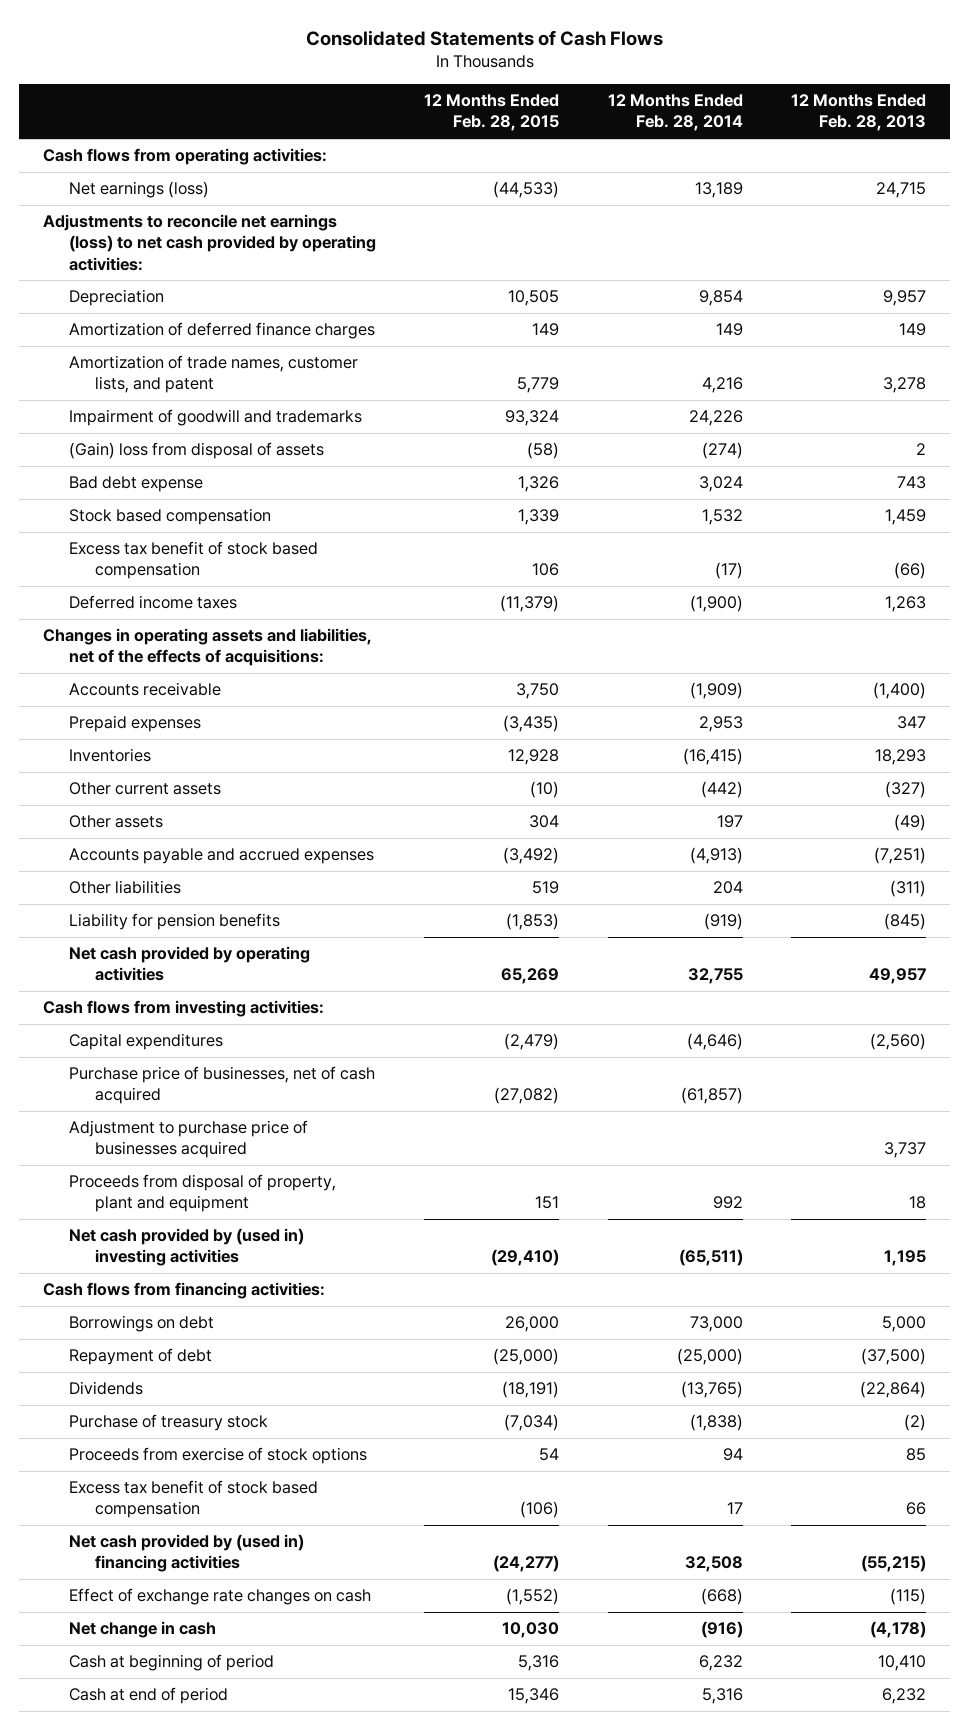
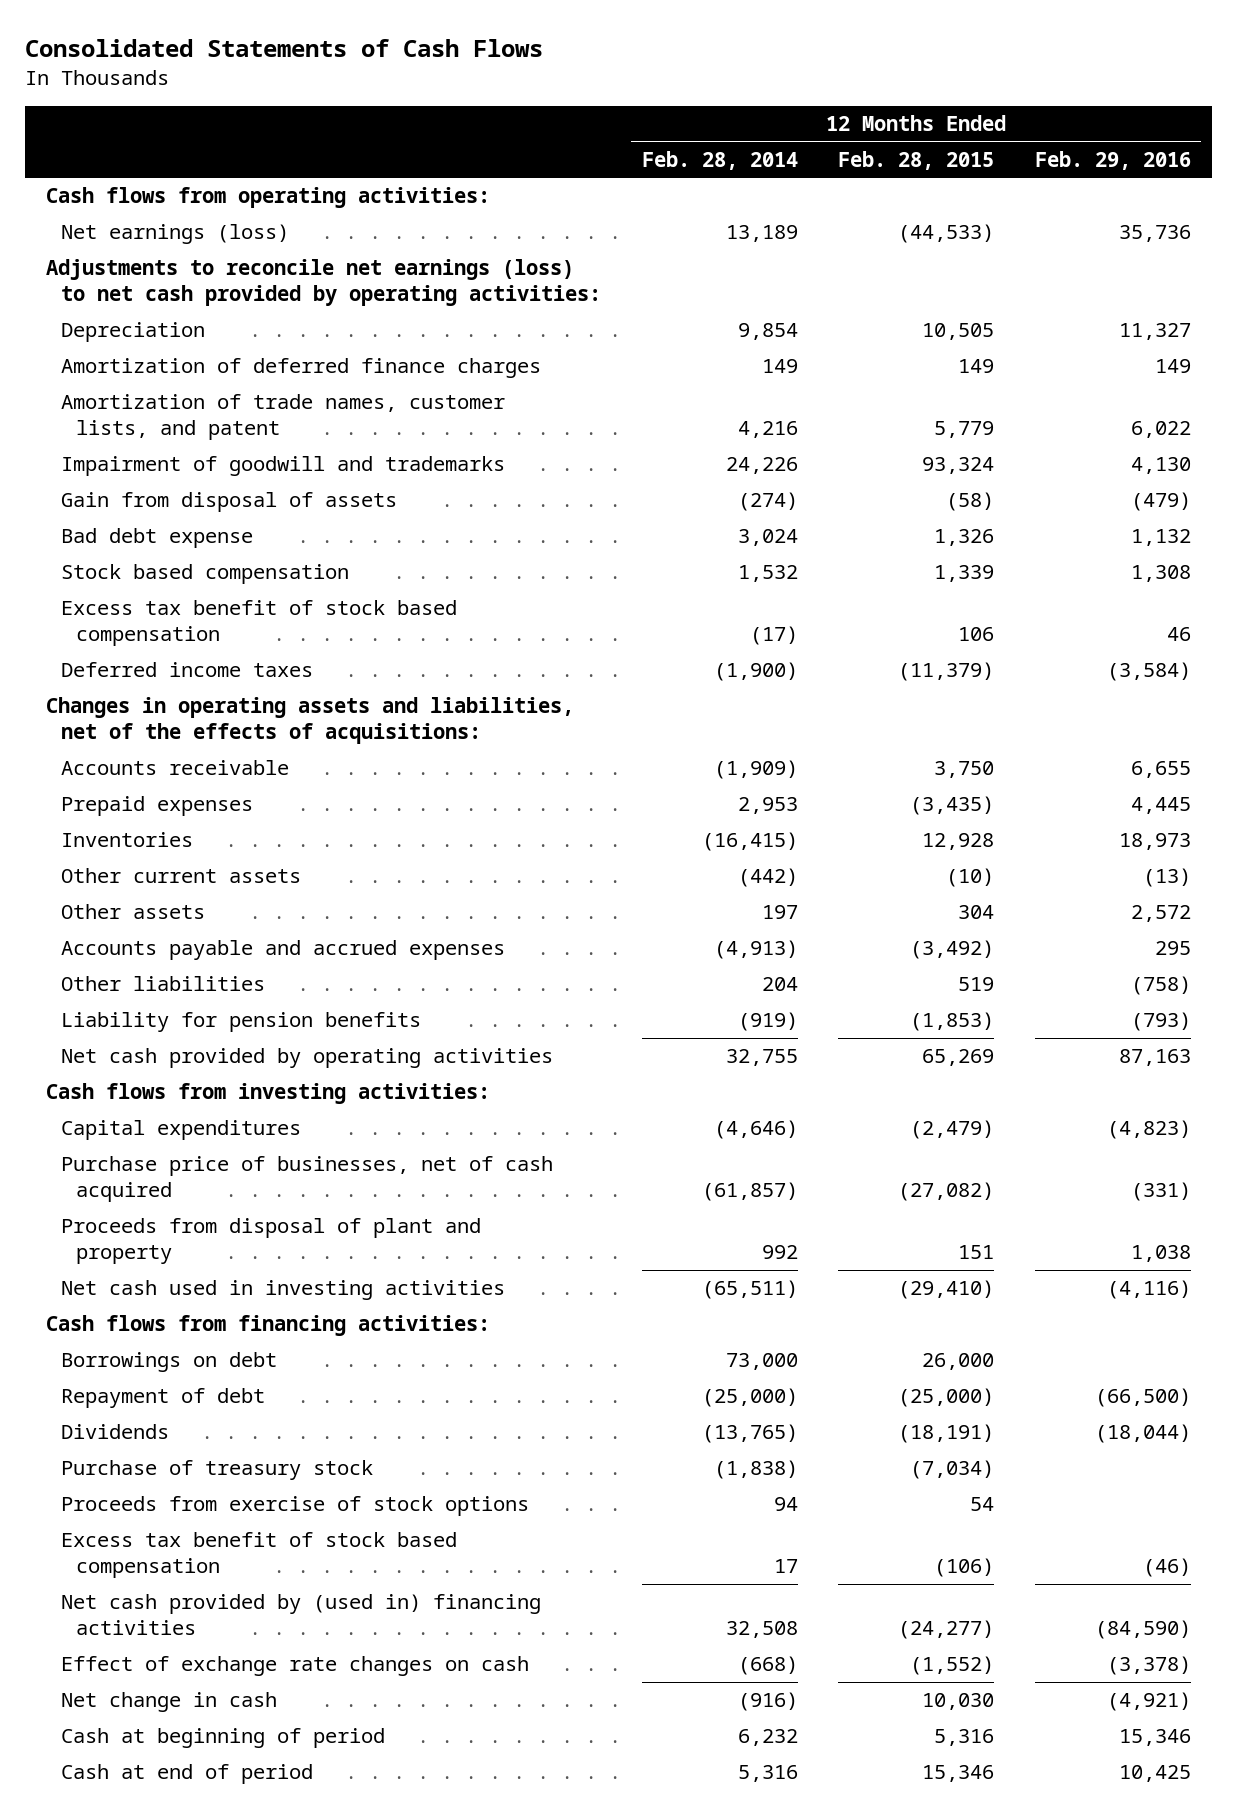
[790,94,926,132] 12 Months Ended Feb. 28, 2013 -> none
none -> [1035,150,1192,170] Feb. 29, 2016
[69,442,325,460] (Gain) loss from disposal of assets -> [60,492,397,513] Gain from disposal of assets
[69,1120,309,1159] Adjustment to purchase price of businesses acquired -> none
[69,1174,337,1213] Proceeds from disposal of property, plant and equipment -> [60,1218,481,1265] Proceeds from disposal of plant and property
[69,1228,305,1267] Net cash provided by (used in) investing activities -> [60,1280,505,1301] Net cash used in investing activities

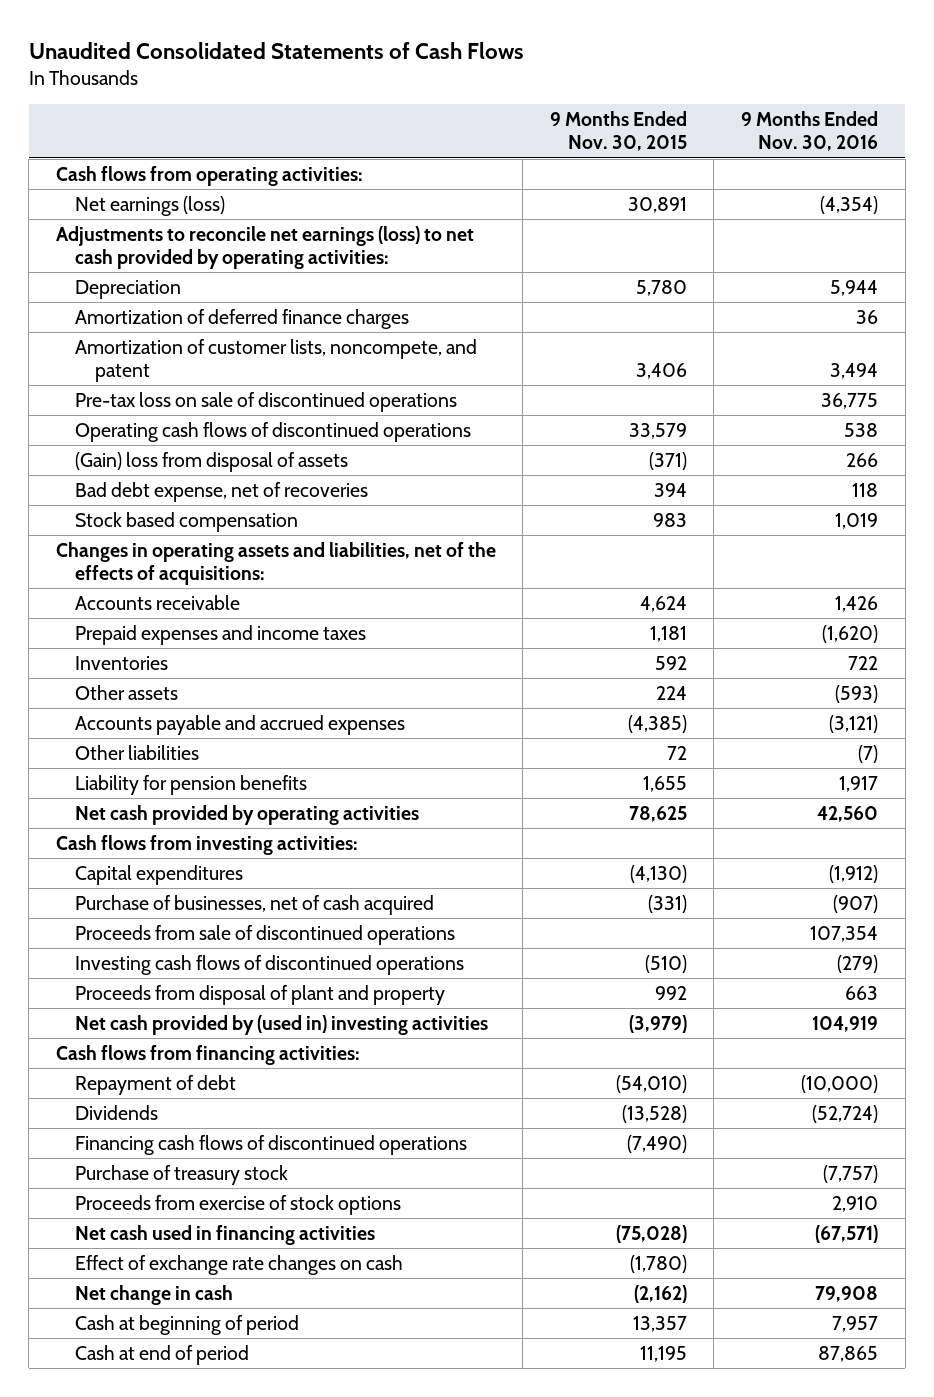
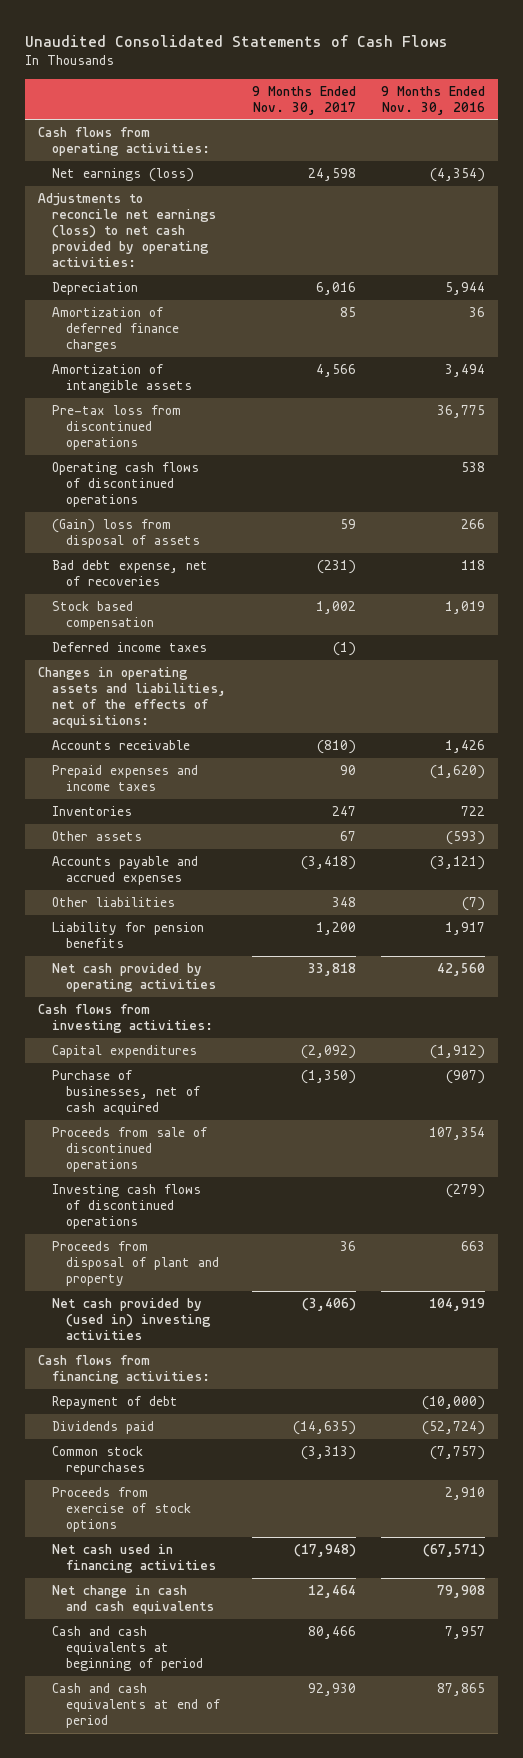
[549,111,687,152] 9 Months Ended Nov. 30, 2015 -> none
none -> [251,85,356,115] 9 Months Ended Nov. 30, 2017
[75,338,478,382] Amortization of customer lists, noncompete, and patent -> [52,363,193,394] Amortization of intangible assets
[75,391,458,412] Pre-tax loss on sale of discontinued operations -> [52,404,182,451] Pre-tax loss from discontinued operations
none -> [52,641,208,652] Deferred income taxes
[75,1134,468,1155] Financing cash flows of discontinued operations -> none
[75,1104,159,1120] Dividends -> [52,1420,155,1434] Dividends paid
[75,1164,289,1185] Purchase of treasury stock -> [52,1445,146,1476] Common stock repurchases
[75,1254,404,1275] Effect of exchange rate changes on cash -> none
[75,1284,234,1305] Net change in cash -> [52,1584,215,1615] Net change in cash and cash equivalents
[75,1314,300,1335] Cash at beginning of period -> [52,1625,204,1672] Cash and cash equivalents at beginning of period
[75,1344,250,1365] Cash at end of period -> [52,1682,221,1729] Cash and cash equivalents at end of period

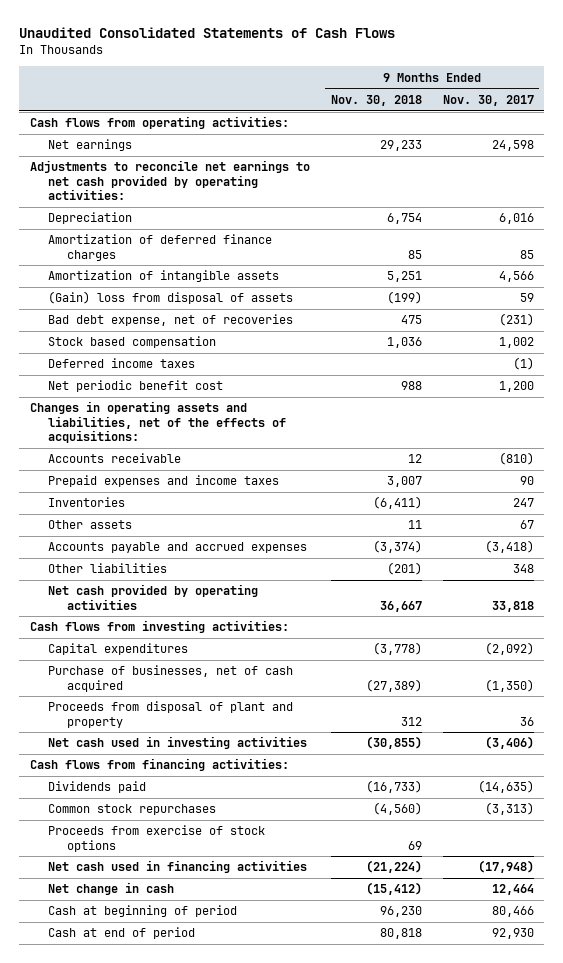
[381,85,486,115] 9 Months Ended Nov. 30, 2016 -> none
none -> [330,94,422,106] Nov. 30, 2018
[52,167,195,182] Net earnings (loss) -> [48,139,133,152] Net earnings
[37,192,217,268] Adjustments to reconcile net earnings (loss) to net cash provided by operating activities: -> [29,160,310,201] Adjustments to reconcile net earnings to net cash provided by operating activities:
[52,404,182,451] Pre-tax loss from discontinued operations -> none
[52,461,200,508] Operating cash flows of discontinued operations -> none
none -> [48,380,224,393] Net periodic benefit cost
[52,921,205,949] Liability for pension benefits -> none
[52,1126,208,1173] Proceeds from sale of discontinued operations -> none
[52,1183,202,1230] Investing cash flows of discontinued operations -> none
[52,1297,212,1341] Net cash provided by (used in) investing activities -> [48,736,308,750] Net cash used in investing activities
[52,1395,179,1409] Repayment of debt -> none
[52,1584,215,1615] Net change in cash and cash equivalents -> [48,882,175,896] Net change in cash
[52,1625,204,1672] Cash and cash equivalents at beginning of period -> [48,905,238,918] Cash at beginning of period
[52,1682,221,1729] Cash and cash equivalents at end of period -> [48,927,196,940] Cash at end of period

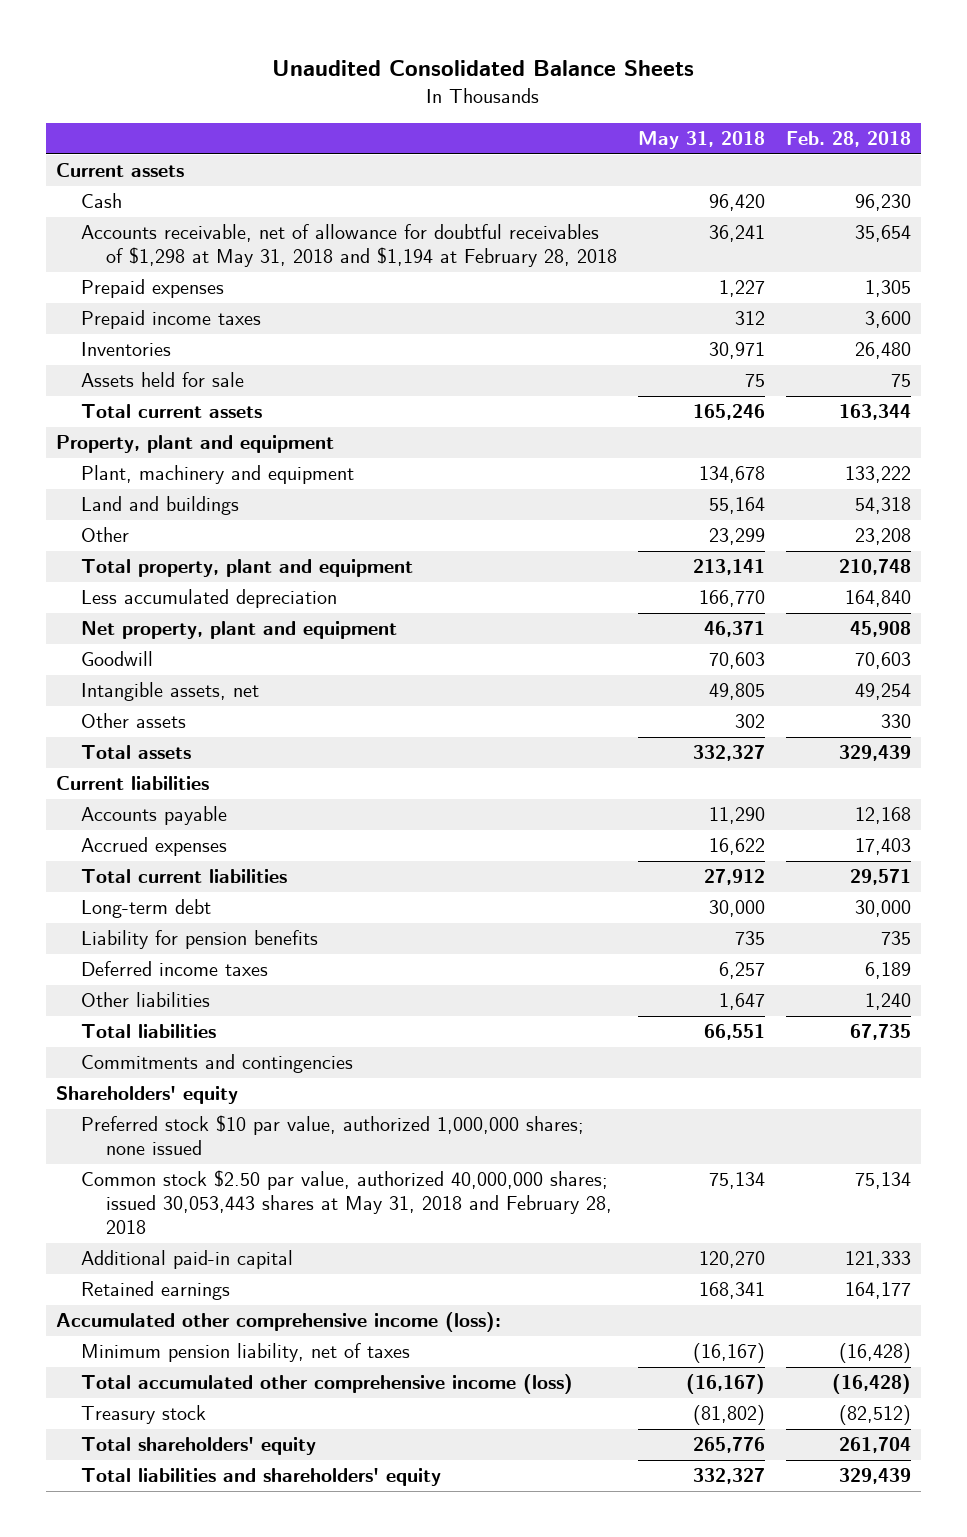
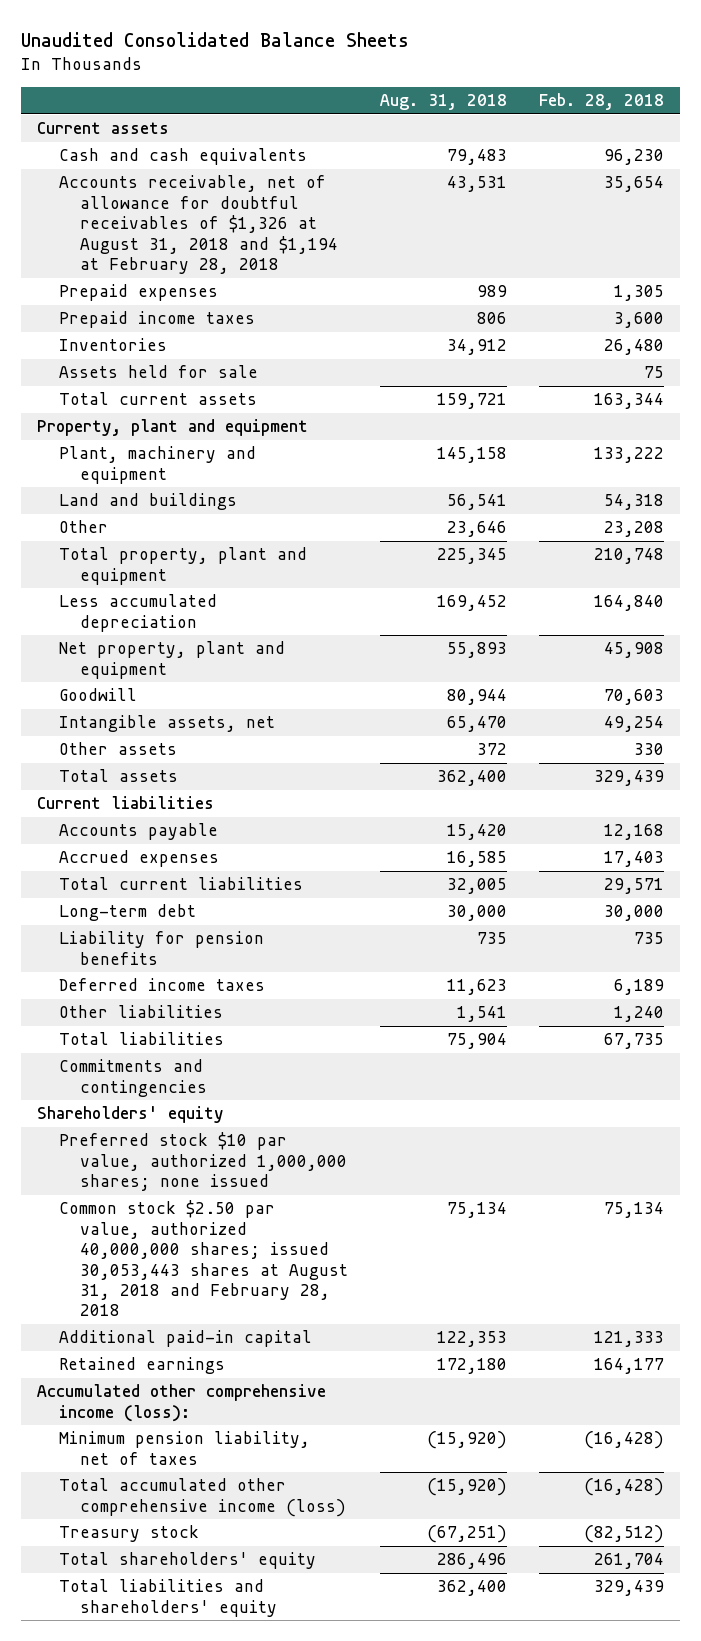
[637,131,765,150] May 31, 2018 -> none
none -> [380,93,508,110] Aug. 31, 2018
[81,193,123,209] Cash -> [58,148,307,166] Cash and cash equivalents
[81,224,618,268] Accounts receivable, net of allowance for doubtful receivables of $1,298 at May 31, 2018 and $1,194 at February 28, 2018 -> [58,175,339,274] Accounts receivable, net of allowance for doubtful receivables of $1,326 at August 31, 2018 and $1,194 at February 28, 2018
[81,1170,613,1235] Common stock $2.50 par value, authorized 40,000,000 shares; issued 30,053,443 shares at May 31, 2018 and February 28, 2018 -> [58,1200,349,1317] Common stock $2.50 par value, authorized 40,000,000 shares; issued 30,053,443 shares at August 31, 2018 and February 28, 2018

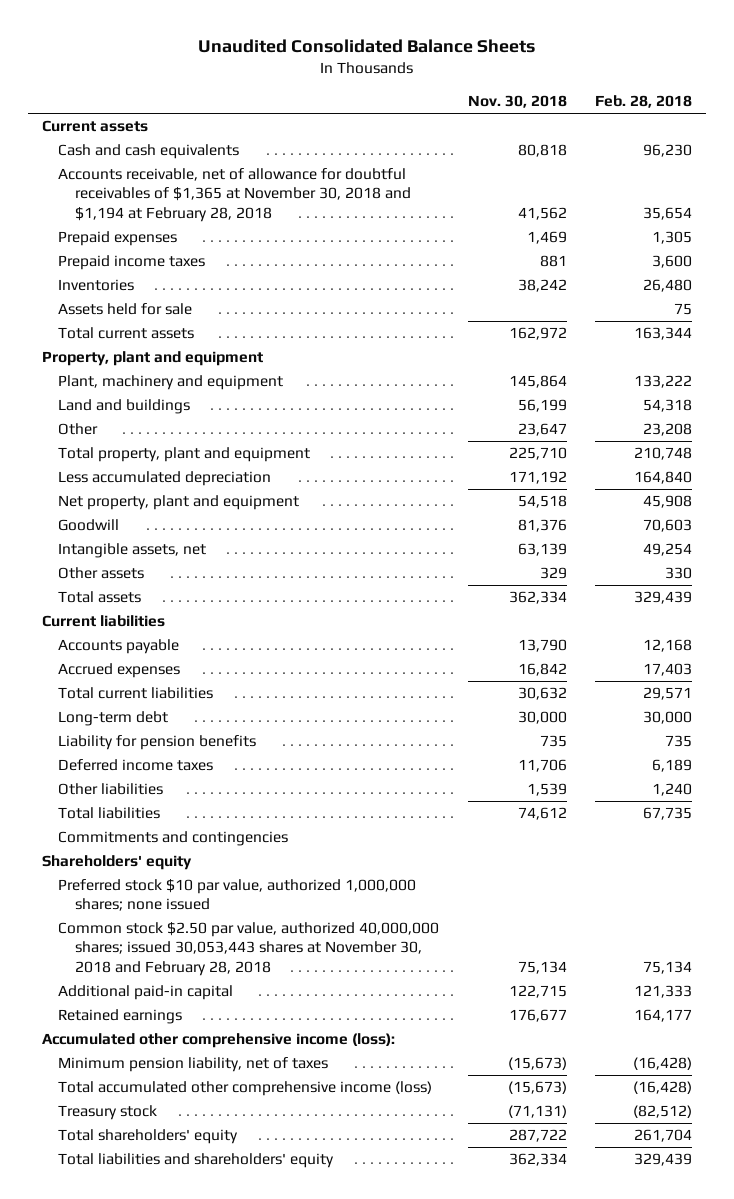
[380,93,508,110] Aug. 31, 2018 -> none
none -> [467,95,567,109] Nov. 30, 2018
[58,175,339,274] Accounts receivable, net of allowance for doubtful receivables of $1,326 at August 31, 2018 and $1,194 at February 28, 2018 -> [58,168,411,222] Accounts receivable, net of allowance for doubtful receivables of $1,365 at November 30, 2018 and $1,194 at February 28, 2018
[58,1200,349,1317] Common stock $2.50 par value, authorized 40,000,000 shares; issued 30,053,443 shares at August 31, 2018 and February 28, 2018 -> [58,922,440,976] Common stock $2.50 par value, authorized 40,000,000 shares; issued 30,053,443 shares at November 30, 2018 and February 28, 2018

